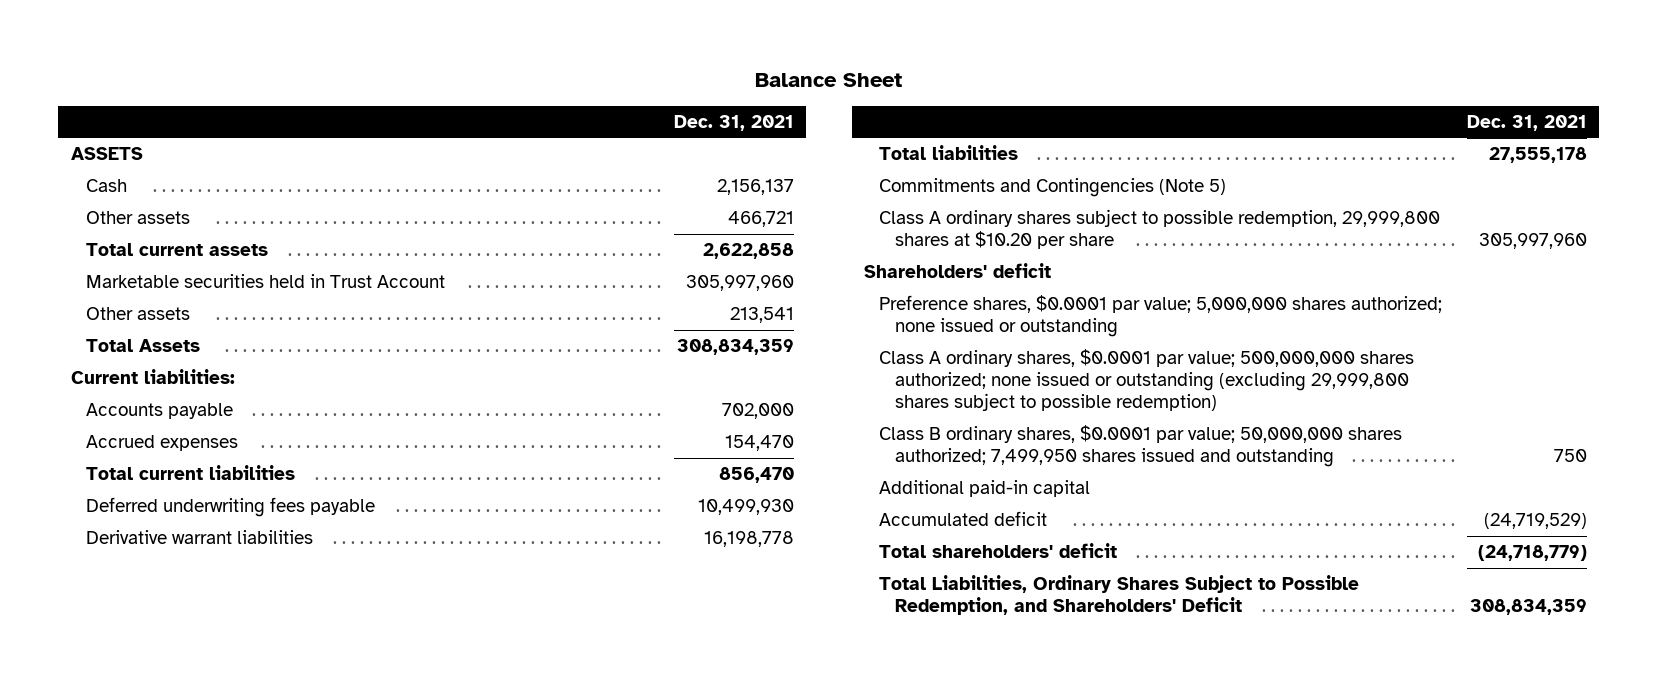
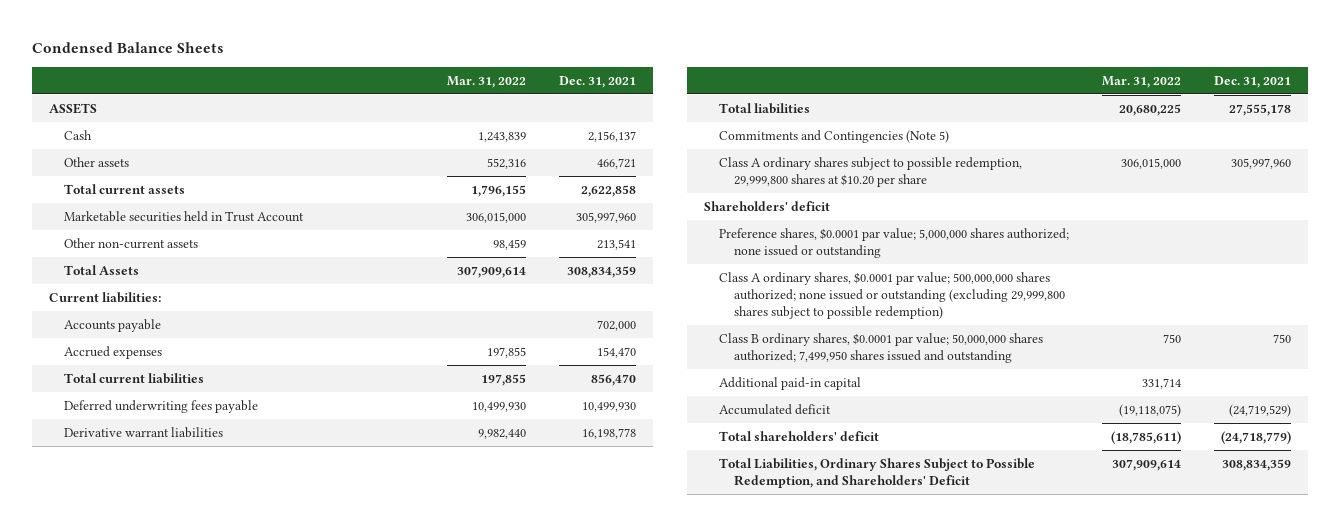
[754,73,902,88] Balance Sheet -> [32,42,225,54] Condensed Balance Sheets
none -> [447,75,527,88] Mar. 31, 2022
[85,307,190,321] Other assets -> [64,237,199,249] Other non-current assets

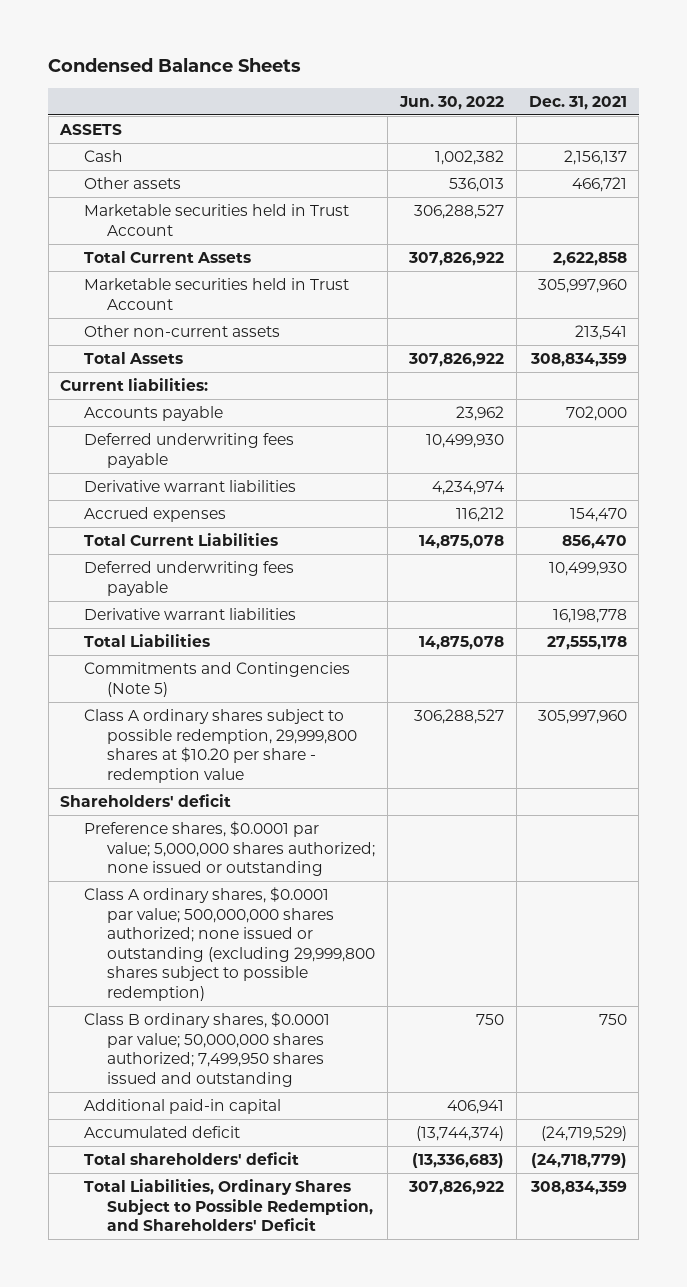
[447,75,527,88] Mar. 31, 2022 -> none
none -> [398,95,504,110] Jun. 30, 2022
none -> [83,203,349,236] Marketable securities held in Trust Account
[64,183,186,194] Total current assets -> [83,250,251,263] Total Current Assets
none -> [83,432,294,468] Deferred underwriting fees payable
none -> [83,479,296,492] Derivative warrant liabilities
[64,372,205,384] Total current liabilities -> [83,532,278,546] Total Current Liabilities
[718,102,810,114] Total liabilities -> [83,633,210,647] Total Liabilities
[718,156,1022,187] Class A ordinary shares subject to possible redemption, 29,999,800 shares at $10.20 per share -> [83,708,357,783] Class A ordinary shares subject to possible redemption, 29,999,800 shares at $10.20 per share - redemption value

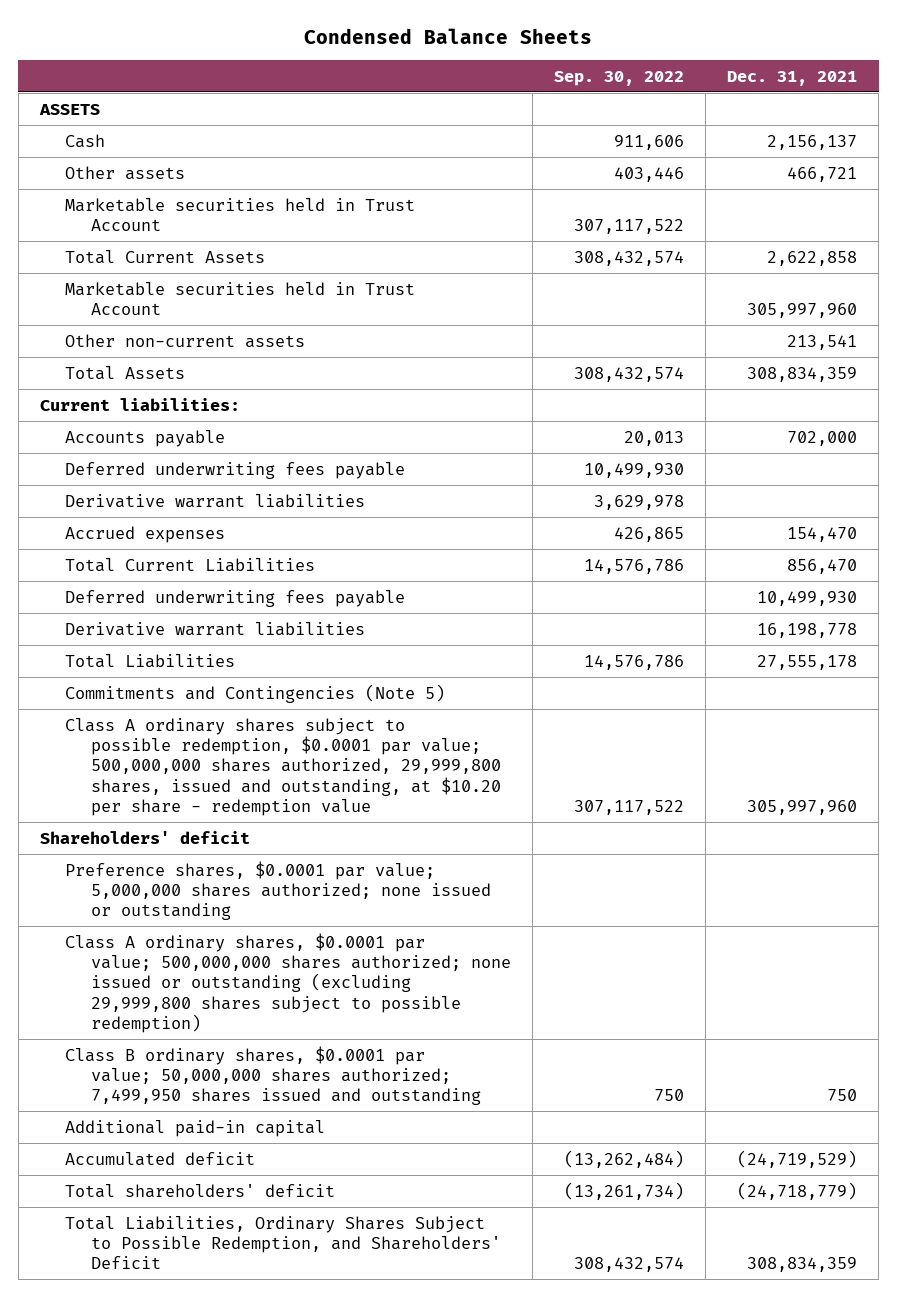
[398,95,504,110] Jun. 30, 2022 -> none
none -> [554,70,685,86] Sep. 30, 2022
[83,708,357,783] Class A ordinary shares subject to possible redemption, 29,999,800 shares at $10.20 per share - redemption value -> [65,717,502,817] Class A ordinary shares subject to possible redemption, $0.0001 par value; 500,000,000 shares authorized, 29,999,800 shares, issued and outstanding, at $10.20 per share - redemption value

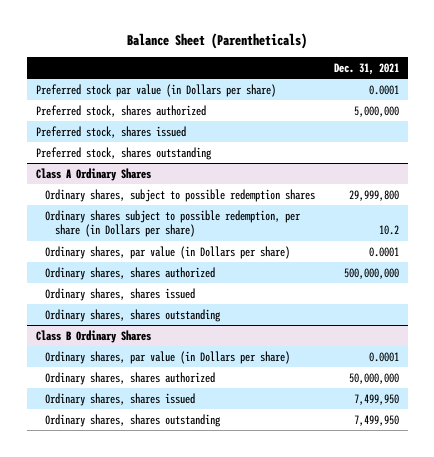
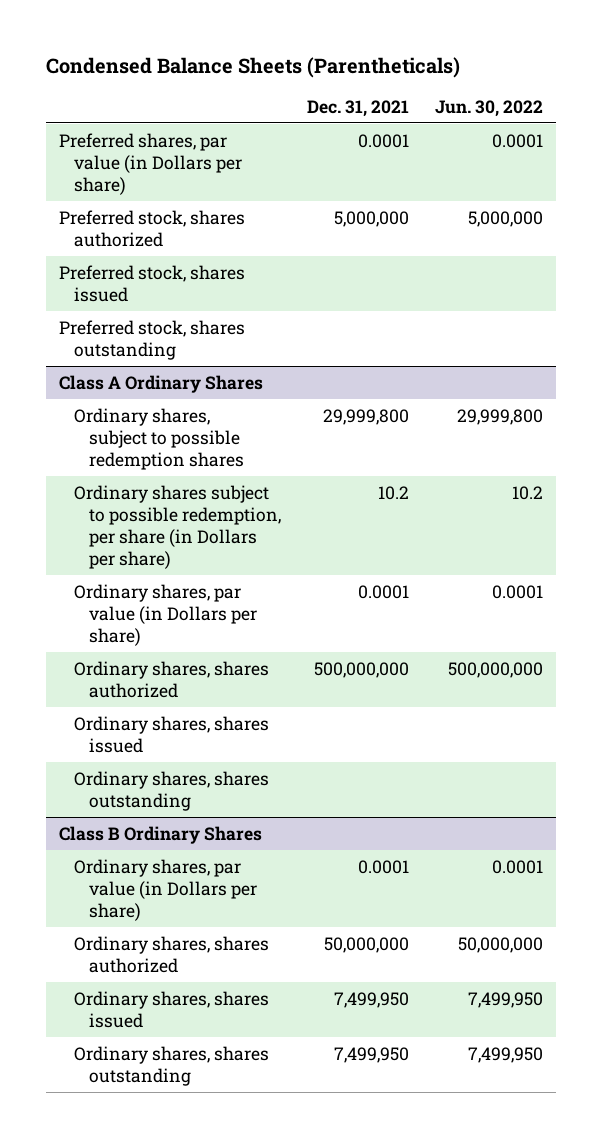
[127,33,308,50] Balance Sheet (Parentheticals) -> [45,56,460,78] Condensed Balance Sheets (Parentheticals)
none -> [435,99,544,117] Jun. 30, 2022
[35,83,276,97] Preferred stock par value (in Dollars per share) -> [58,132,242,195] Preferred shares, par value (in Dollars per share)

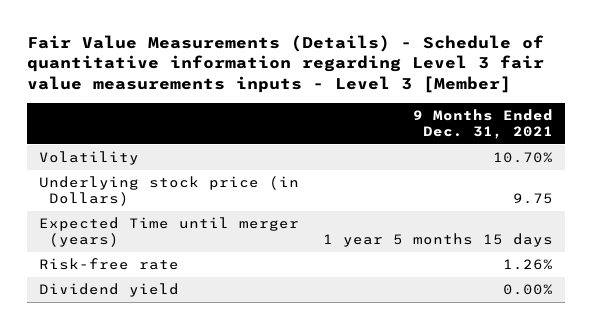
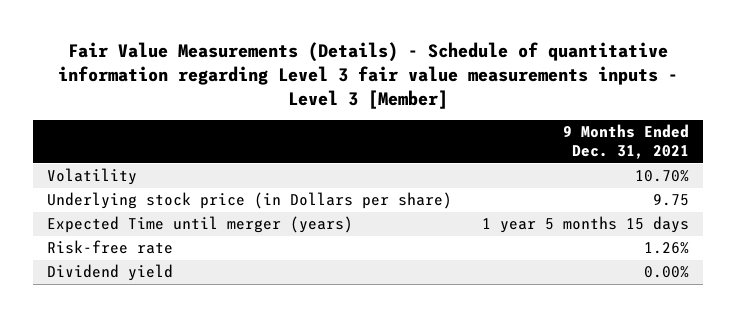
[38,176,299,207] Underlying stock price (in Dollars) -> [47,192,453,210] Underlying stock price (in Dollars per share)

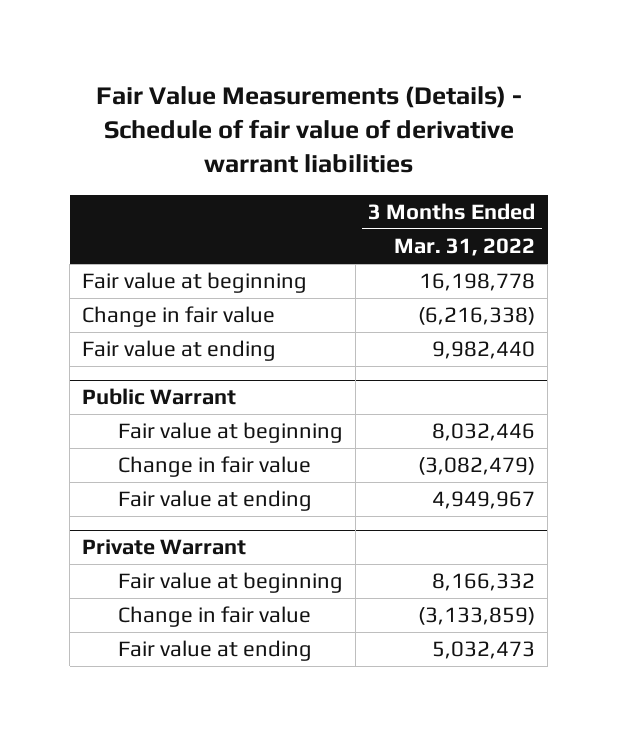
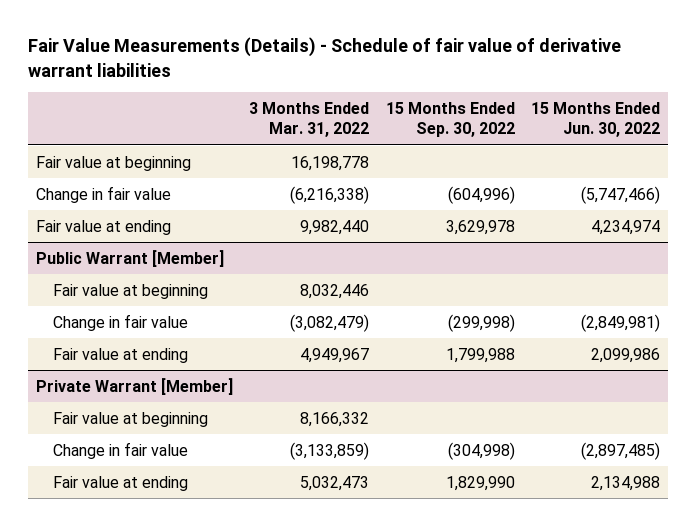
none -> [385,101,515,138] 15 Months Ended Sep. 30, 2022
none -> [531,101,661,138] 15 Months Ended Jun. 30, 2022
[82,388,237,406] Public Warrant -> [35,249,224,267] Public Warrant [Member]
[82,539,247,556] Private Warrant -> [35,377,233,395] Private Warrant [Member]

